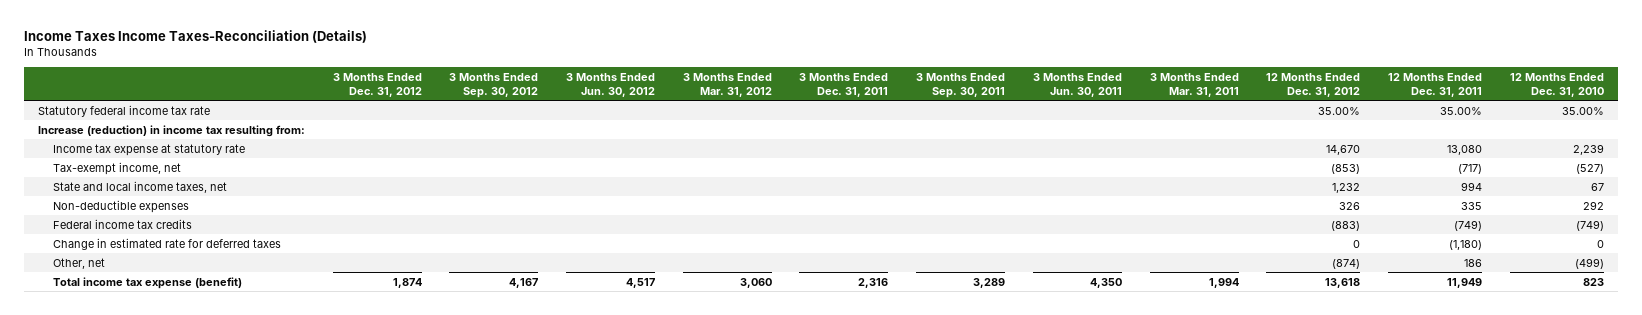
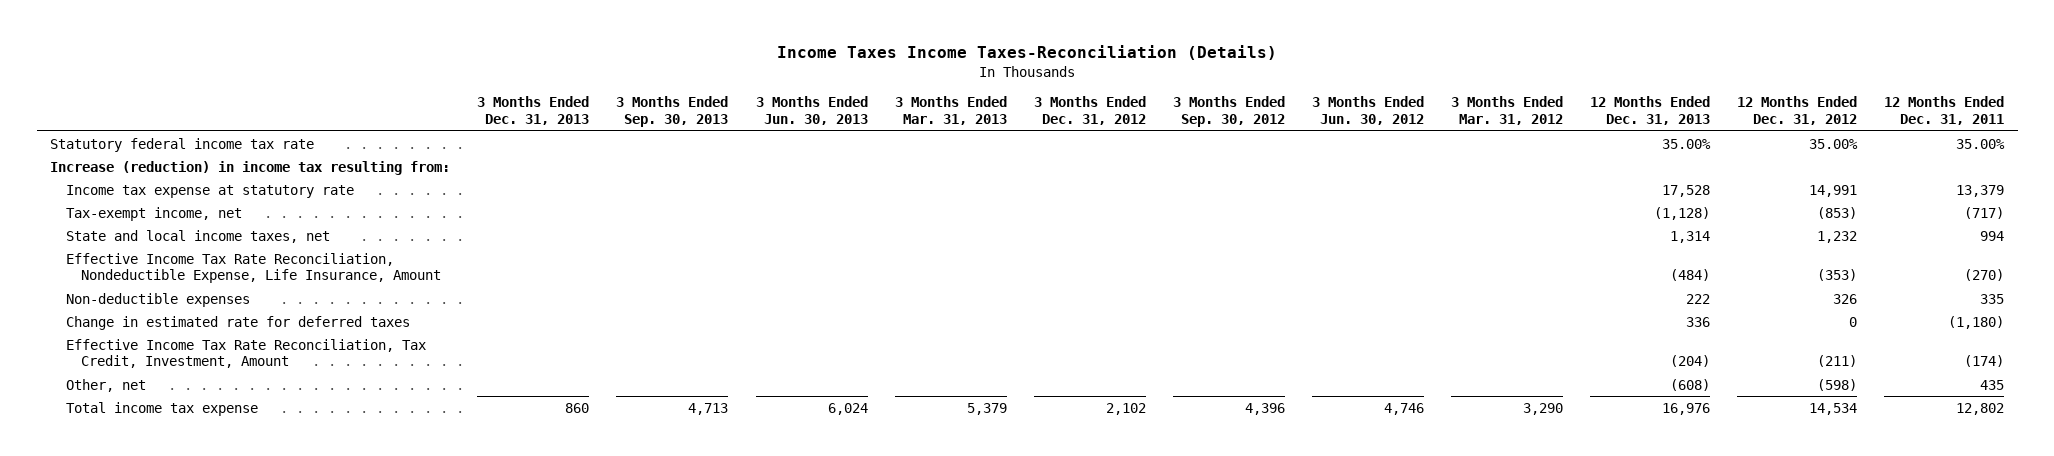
[799,73,889,97] 3 Months Ended Dec. 31, 2011 -> none
[916,73,1006,98] 3 Months Ended Sep. 30, 2011 -> none
[1032,73,1122,97] 3 Months Ended Jun. 30, 2011 -> none
[1149,73,1239,97] 3 Months Ended Mar. 31, 2011 -> none
[1509,73,1604,97] 12 Months Ended Dec. 31, 2010 -> none
none -> [477,96,590,126] 3 Months Ended Dec. 31, 2013
none -> [616,96,729,128] 3 Months Ended Sep. 30, 2013
none -> [755,96,868,126] 3 Months Ended Jun. 30, 2013
none -> [894,96,1007,126] 3 Months Ended Mar. 31, 2013
none -> [1590,96,1711,126] 12 Months Ended Dec. 31, 2013
[1326,144,1361,155] 14,670 -> [1809,184,1858,197] 14,991
[1447,144,1483,155] 13,080 -> [1956,184,2005,197] 13,379
none -> [65,252,442,284] Effective Income Tax Rate Reconciliation, Nondeductible Expense, Life Insurance, Amount
[52,218,192,229] Federal income tax credits -> none
none -> [65,338,426,369] Effective Income Tax Rate Reconciliation, Tax Credit, Investment, Amount
[1332,258,1361,269] (874) -> [1817,378,1858,391] (598)
[1464,258,1483,267] 186 -> [1980,379,2005,390] 435
[52,276,242,289] Total income tax expense (benefit) -> [65,401,258,416] Total income tax expense
[392,277,422,288] 1,874 -> [1105,402,1146,415] 2,102
[509,277,539,288] 4,167 -> [1244,402,1285,415] 4,396
[625,277,655,288] 4,517 -> [1383,402,1424,415] 4,746
[739,277,772,288] 3,060 -> [1522,402,1563,415] 3,290
[1325,277,1361,288] 13,618 -> [1809,402,1858,415] 14,534
[1447,277,1483,288] 11,949 -> [1956,402,2005,415] 12,802

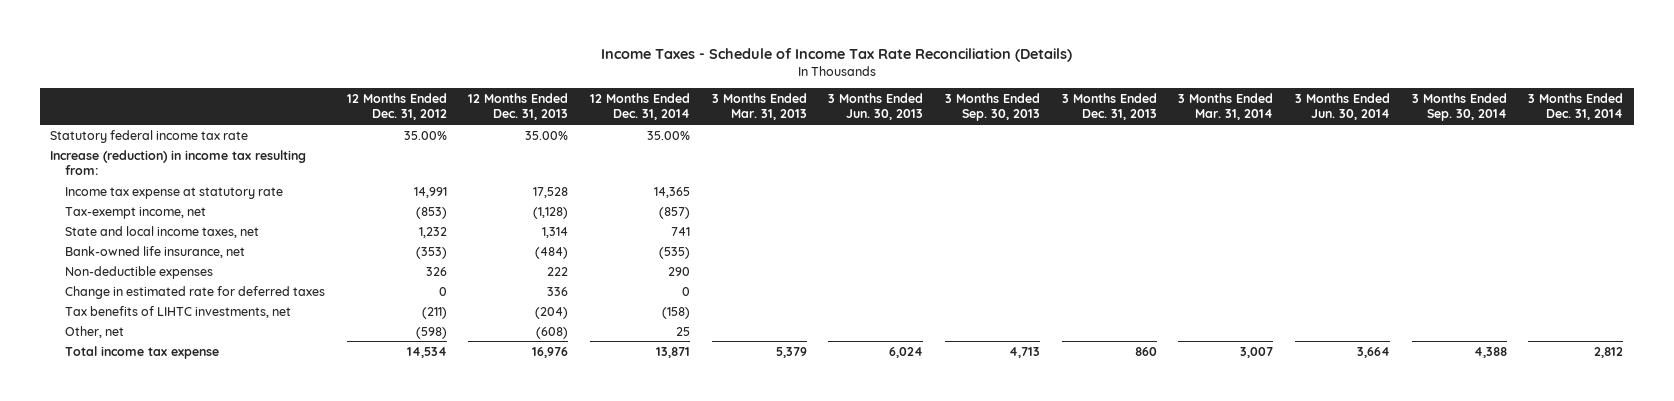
[777,45,1278,61] Income Taxes Income Taxes-Reconciliation (Details) -> [600,47,1072,62] Income Taxes - Schedule of Income Tax Rate Reconciliation (Details)
[1033,96,1146,126] 3 Months Ended Dec. 31, 2012 -> none
[1172,96,1285,128] 3 Months Ended Sep. 30, 2012 -> none
[1311,96,1424,126] 3 Months Ended Jun. 30, 2012 -> none
[1450,96,1563,126] 3 Months Ended Mar. 31, 2012 -> none
[1884,96,2005,126] 12 Months Ended Dec. 31, 2011 -> none
none -> [590,92,691,121] 12 Months Ended Dec. 31, 2014
none -> [1178,92,1274,121] 3 Months Ended Mar. 31, 2014
none -> [1295,92,1391,121] 3 Months Ended Jun. 30, 2014
none -> [1411,92,1507,122] 3 Months Ended Sep. 30, 2014
none -> [1528,92,1624,121] 3 Months Ended Dec. 31, 2014
[65,252,442,284] Effective Income Tax Rate Reconciliation, Nondeductible Expense, Life Insurance, Amount -> [65,245,246,258] Bank-owned life insurance, net
[65,338,426,369] Effective Income Tax Rate Reconciliation, Tax Credit, Investment, Amount -> [65,305,292,318] Tax benefits of LIHTC investments, net

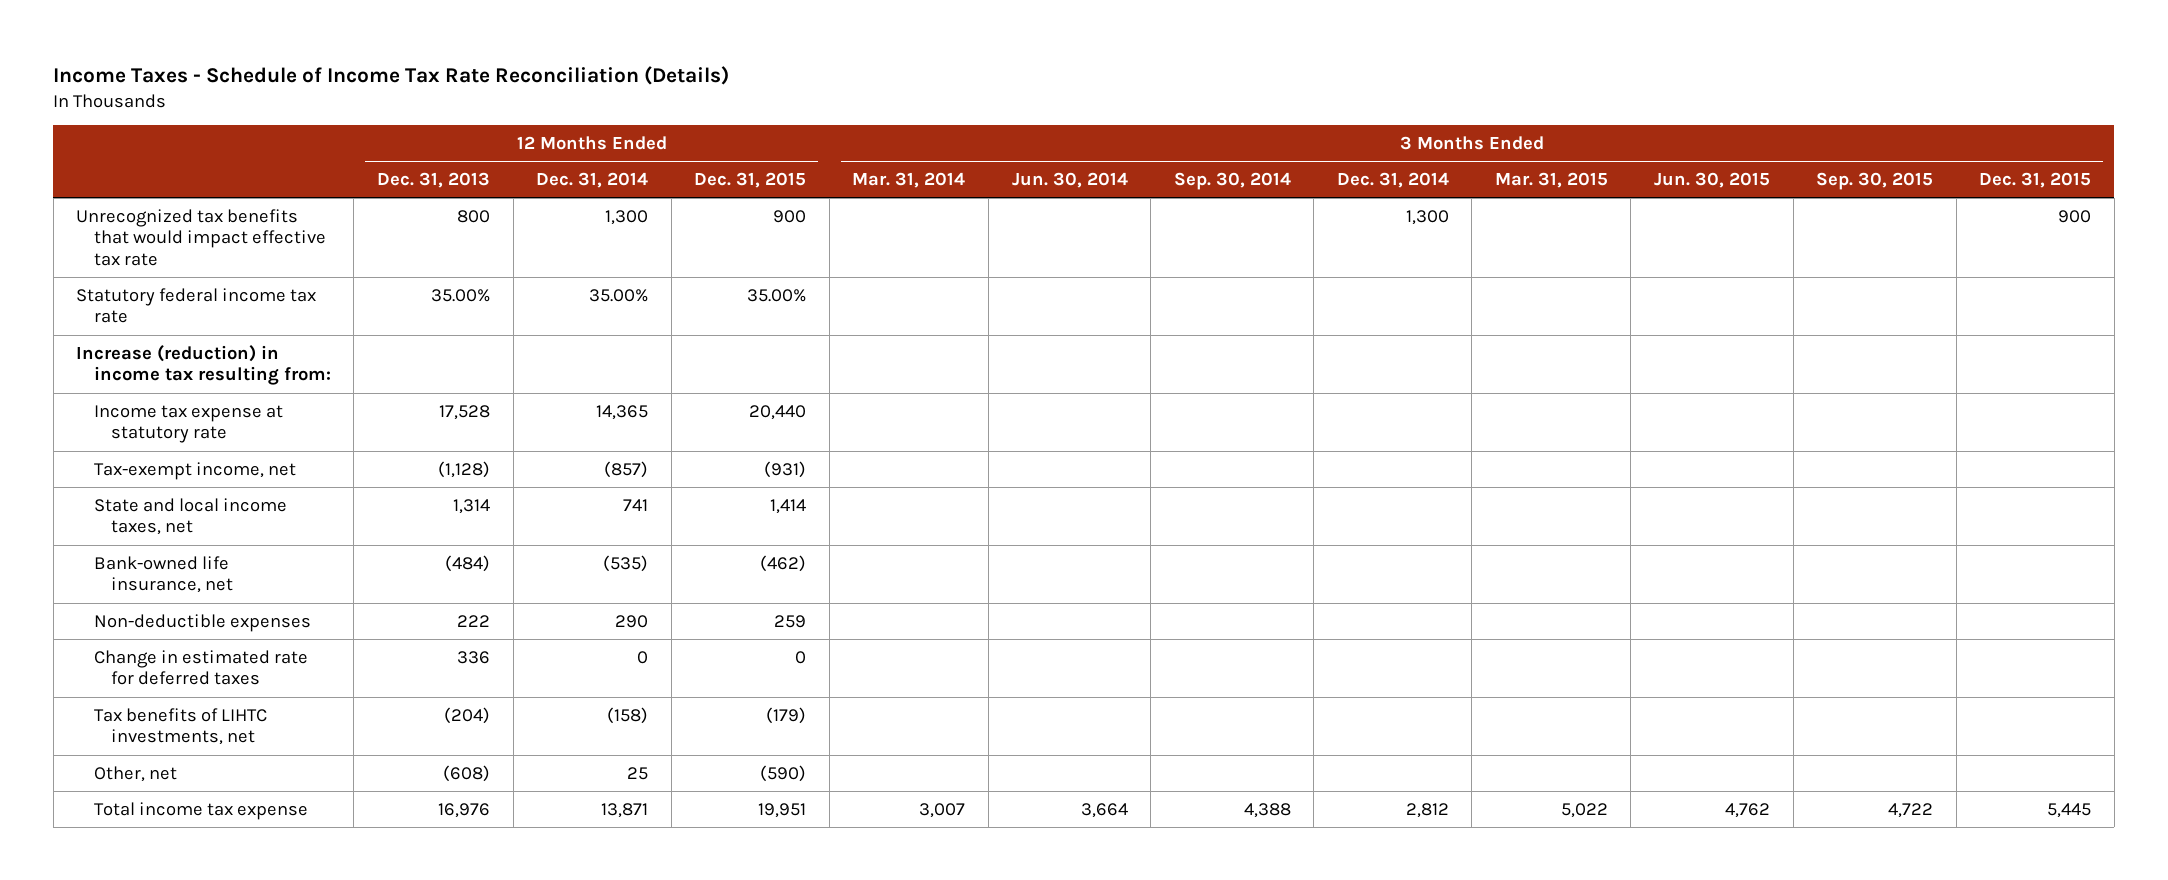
[346,92,447,121] 12 Months Ended Dec. 31, 2012 -> none
[711,92,807,121] 3 Months Ended Mar. 31, 2013 -> none
[828,92,924,121] 3 Months Ended Jun. 30, 2013 -> none
[945,92,1041,122] 3 Months Ended Sep. 30, 2013 -> none
[1061,92,1157,121] 3 Months Ended Dec. 31, 2013 -> none
none -> [694,171,807,188] Dec. 31, 2015
none -> [1494,171,1608,188] Mar. 31, 2015
none -> [1654,171,1771,188] Jun. 30, 2015
none -> [1816,171,1934,190] Sep. 30, 2015
none -> [1979,171,2092,188] Dec. 31, 2015
none -> [76,208,326,267] Unrecognized tax benefits that would impact effective tax rate

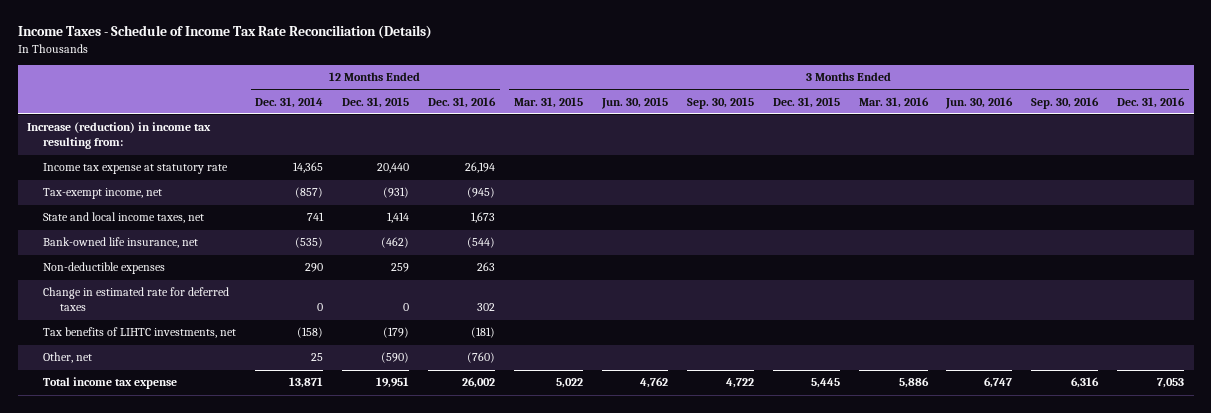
[377,171,491,188] Dec. 31, 2013 -> none
[852,171,966,188] Mar. 31, 2014 -> none
[1011,171,1128,188] Jun. 30, 2014 -> none
[1173,171,1291,190] Sep. 30, 2014 -> none
[1336,171,1449,188] Dec. 31, 2014 -> none
none -> [428,96,497,108] Dec. 31, 2016
none -> [858,96,929,108] Mar. 31, 2016
none -> [945,96,1014,109] Jun. 30, 2016
none -> [1031,96,1100,109] Sep. 30, 2016
none -> [1117,96,1186,108] Dec. 31, 2016
[76,208,326,267] Unrecognized tax benefits that would impact effective tax rate -> none
[76,287,317,324] Statutory federal income tax rate -> none

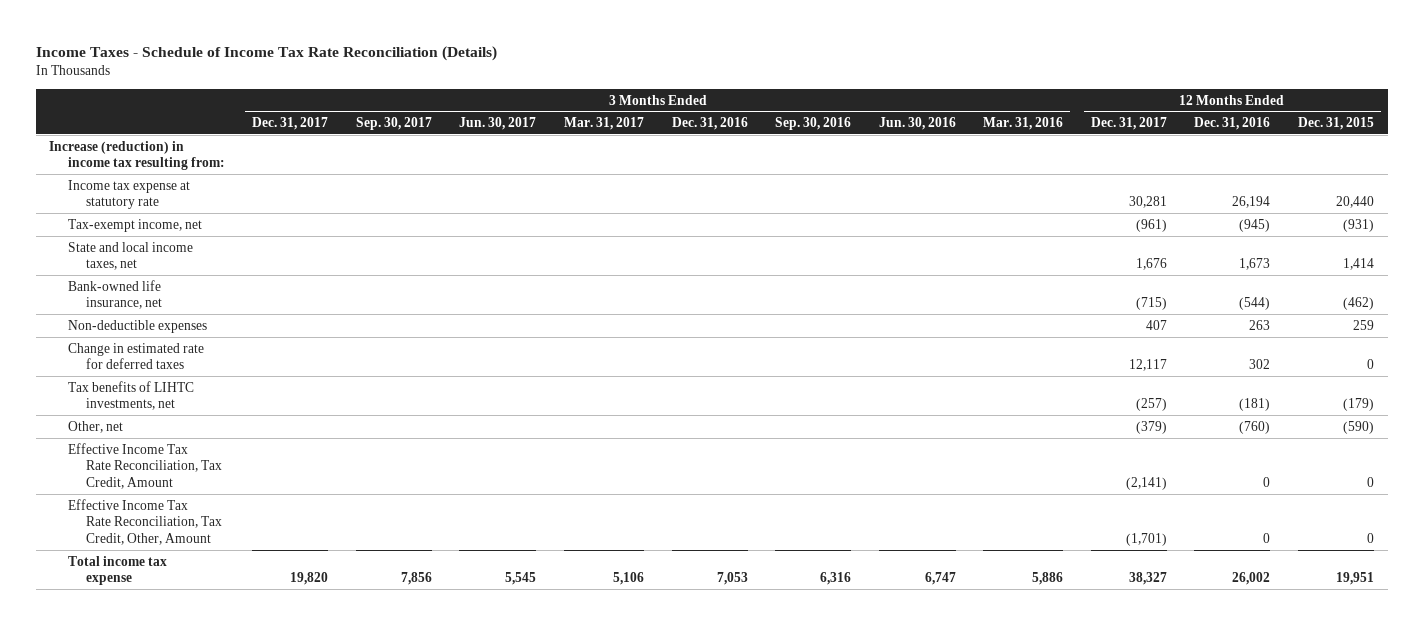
[255,96,324,108] Dec. 31, 2014 -> none
[514,96,584,108] Mar. 31, 2015 -> none
[600,96,668,109] Jun. 30, 2015 -> none
[686,96,754,109] Sep. 30, 2015 -> none
[772,96,840,108] Dec. 31, 2015 -> none
none -> [252,117,329,131] Dec. 31, 2017
none -> [355,117,432,131] Sep. 30, 2017
none -> [459,117,537,131] Jun. 30, 2017
none -> [564,117,645,131] Mar. 31, 2017
none -> [1090,117,1167,131] Dec. 31, 2017
none -> [67,442,223,490] Effective Income Tax Rate Reconciliation, Tax Credit, Amount
none -> [67,498,223,546] Effective Income Tax Rate Reconciliation, Tax Credit, Other, Amount

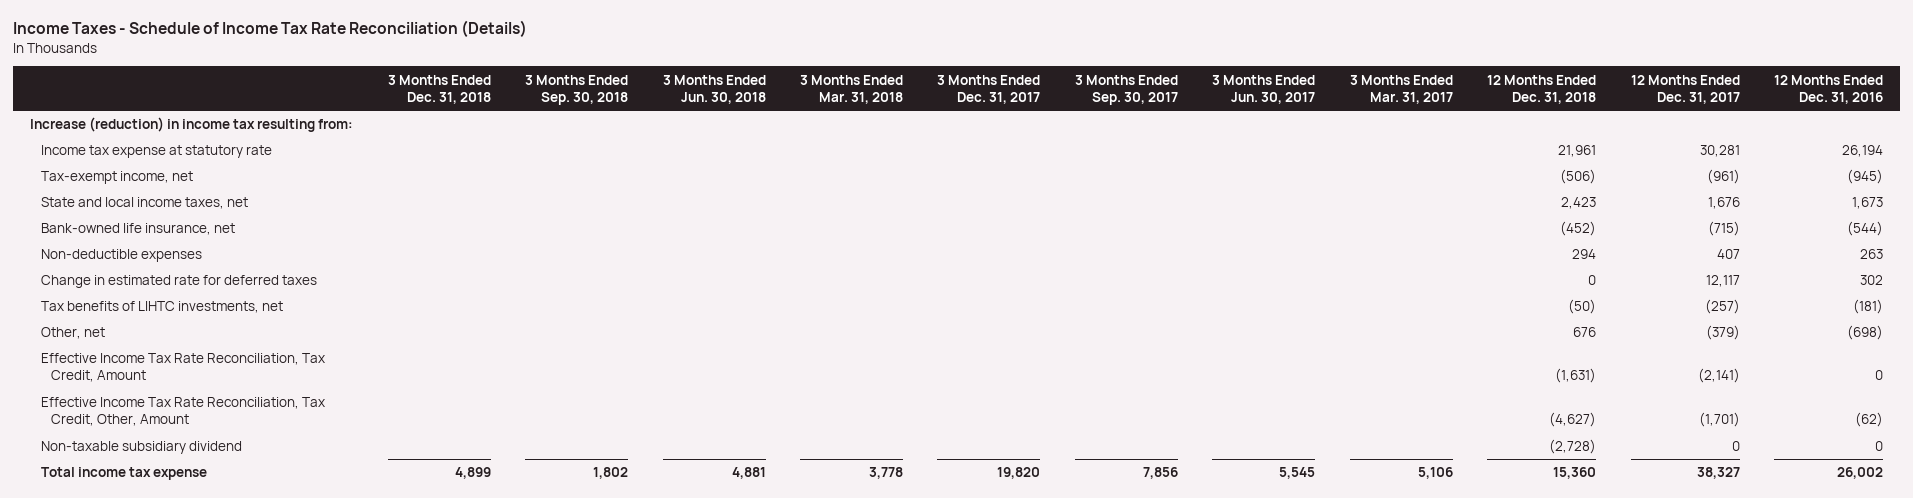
[671,117,748,131] Dec. 31, 2016 -> none
[775,117,852,131] Sep. 30, 2016 -> none
[878,117,956,131] Jun. 30, 2016 -> none
[983,117,1064,131] Mar. 31, 2016 -> none
[1298,117,1375,131] Dec. 31, 2015 -> none
none -> [387,74,491,104] 3 Months Ended Dec. 31, 2018
none -> [525,74,629,105] 3 Months Ended Sep. 30, 2018
none -> [662,74,766,104] 3 Months Ended Jun. 30, 2018
none -> [800,74,904,104] 3 Months Ended Mar. 31, 2018
none -> [1487,74,1597,104] 12 Months Ended Dec. 31, 2018
[1239,420,1271,434] (760) -> [1847,325,1884,341] (698)
[1263,533,1271,544] 0 -> [1855,412,1884,428] (62)
none -> [40,441,242,455] Non-taxable subsidiary dividend

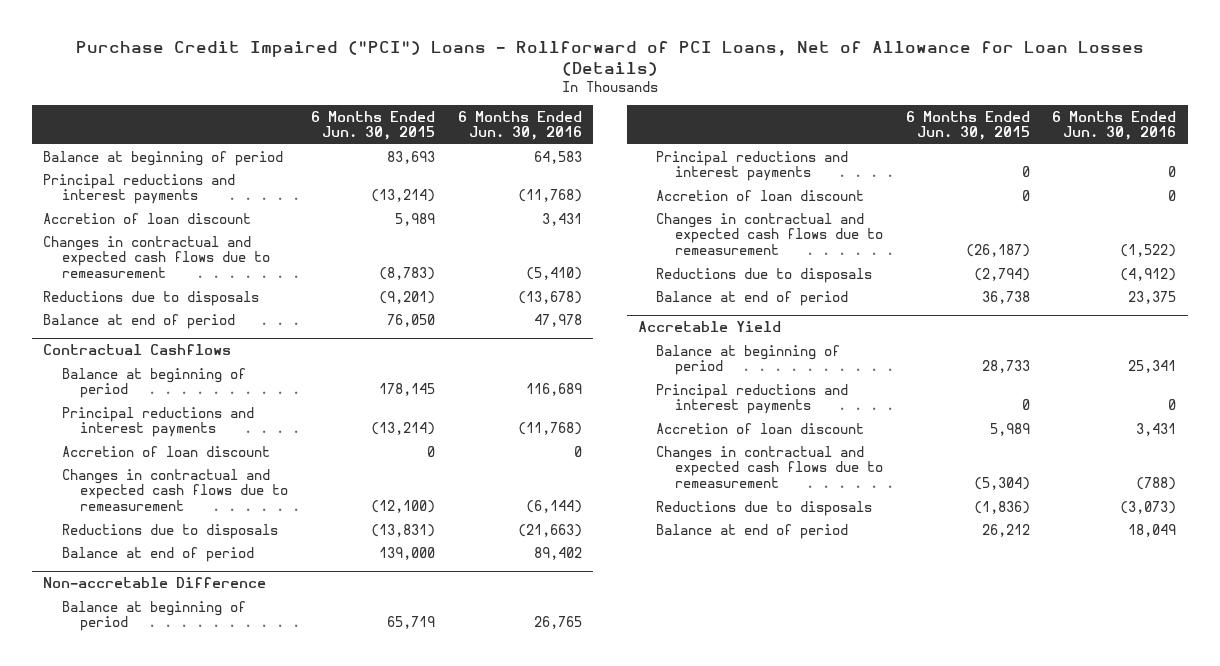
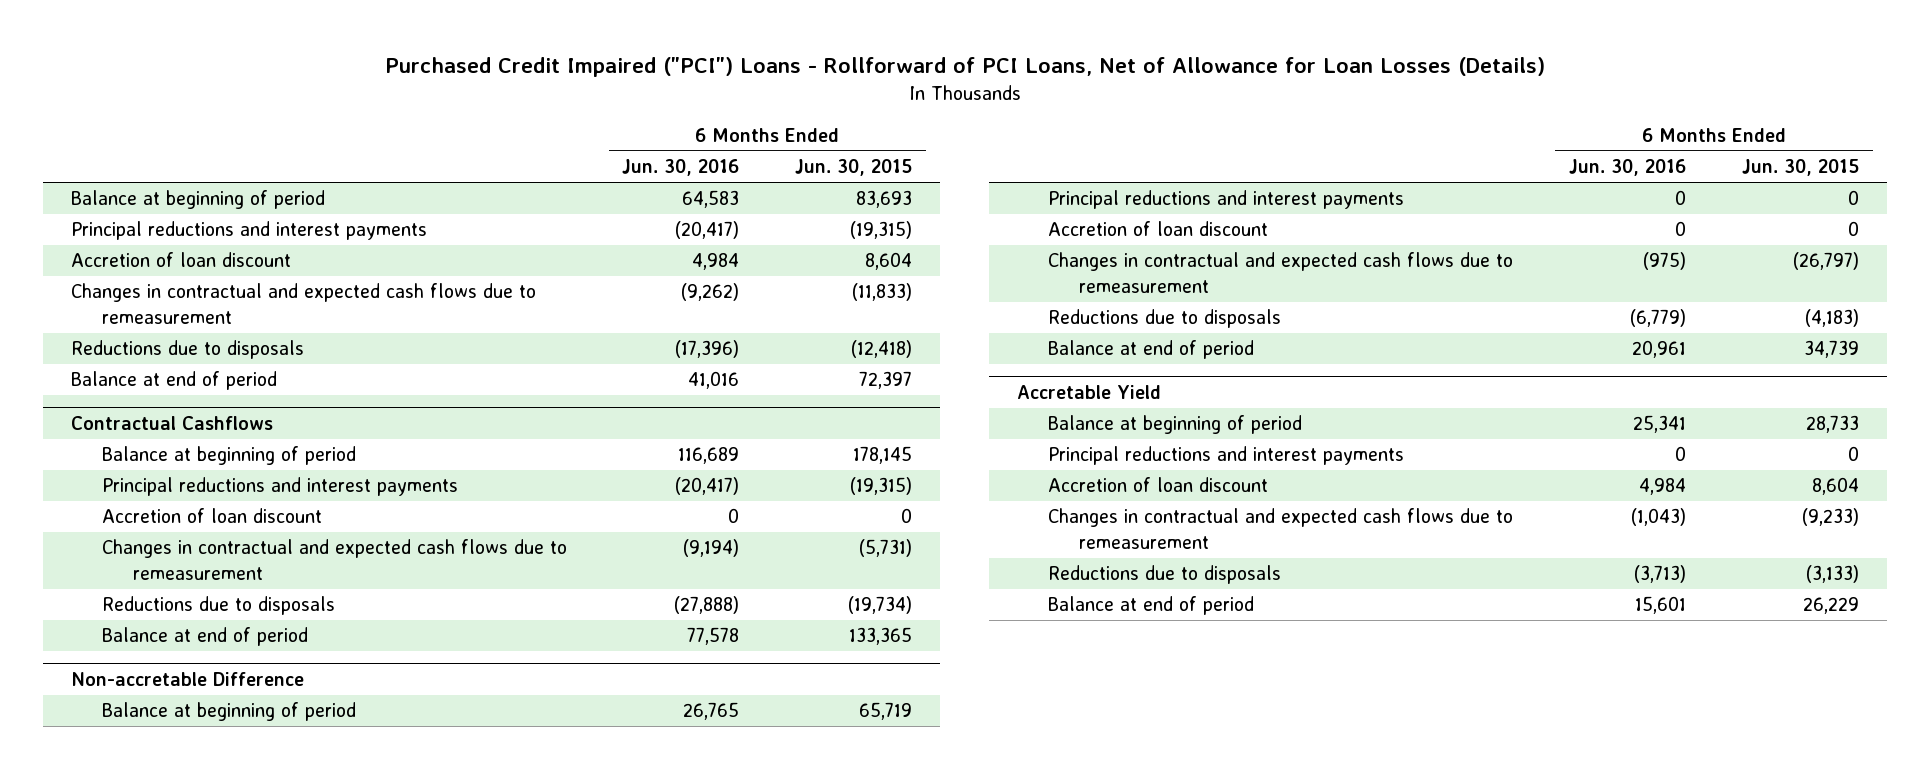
[75,40,1144,76] Purchase Credit Impaired ("PCI") Loans - Rollforward of PCI Loans, Net of Allowance for Loan Losses (Details) -> [384,57,1545,78] Purchased Credit Impaired ("PCI") Loans - Rollforward of PCI Loans, Net of Allowance for Loan Losses (Details)
[371,189,436,203] (13,214) -> [850,221,913,240] (19,315)
[517,189,582,203] (11,768) -> [675,221,740,240] (20,417)
[395,212,436,226] 5,989 -> [865,252,913,271] 8,604
[541,212,582,226] 3,431 -> [692,253,740,271] 4,984
[379,267,436,281] (8,783) -> [852,283,913,302] (11,833)
[525,267,582,281] (5,410) -> [681,283,740,302] (9,262)
[379,290,436,304] (9,201) -> [851,340,913,359] (12,418)
[517,290,582,304] (13,678) -> [675,340,740,359] (17,396)
[387,313,436,327] 76,050 -> [859,371,913,390] 72,397
[533,313,582,327] 47,978 -> [688,371,740,390] 41,016
[371,422,436,436] (13,214) -> [850,477,913,496] (19,315)
[517,422,582,436] (11,768) -> [675,477,740,496] (20,417)
[371,500,436,514] (12,100) -> [859,539,913,558] (5,731)
[525,500,582,514] (6,144) -> [683,539,740,558] (9,194)
[371,523,436,537] (13,831) -> [848,596,913,615] (19,734)
[517,523,582,537] (21,663) -> [674,596,740,615] (27,888)
[379,546,436,560] 139,000 -> [849,627,913,646] 133,365
[533,546,582,560] 89,402 -> [687,627,740,646] 77,578
[965,244,1030,258] (26,187) -> [1792,252,1859,271] (26,797)
[1120,244,1177,258] (1,522) -> [1643,252,1687,271] (975)
[973,267,1030,281] (2,794) -> [1804,309,1859,328] (4,183)
[1120,267,1177,281] (4,912) -> [1630,309,1687,328] (6,779)
[981,290,1030,304] 36,738 -> [1803,340,1859,359] 34,739
[1128,290,1177,304] 23,375 -> [1632,340,1687,359] 20,961
[989,422,1030,436] 5,989 -> [1811,477,1859,496] 8,604
[1136,422,1177,436] 3,431 -> [1639,478,1687,496] 4,984
[973,477,1030,491] (5,304) -> [1801,508,1859,527] (9,233)
[1136,477,1177,491] (788) -> [1631,508,1687,527] (1,043)
[973,500,1030,514] (1,836) -> [1805,565,1859,584] (3,133)
[1120,500,1177,514] (3,073) -> [1634,565,1687,584] (3,713)
[981,523,1030,537] 26,212 -> [1802,597,1859,615] 26,229
[1128,523,1177,537] 18,049 -> [1635,596,1687,615] 15,601

